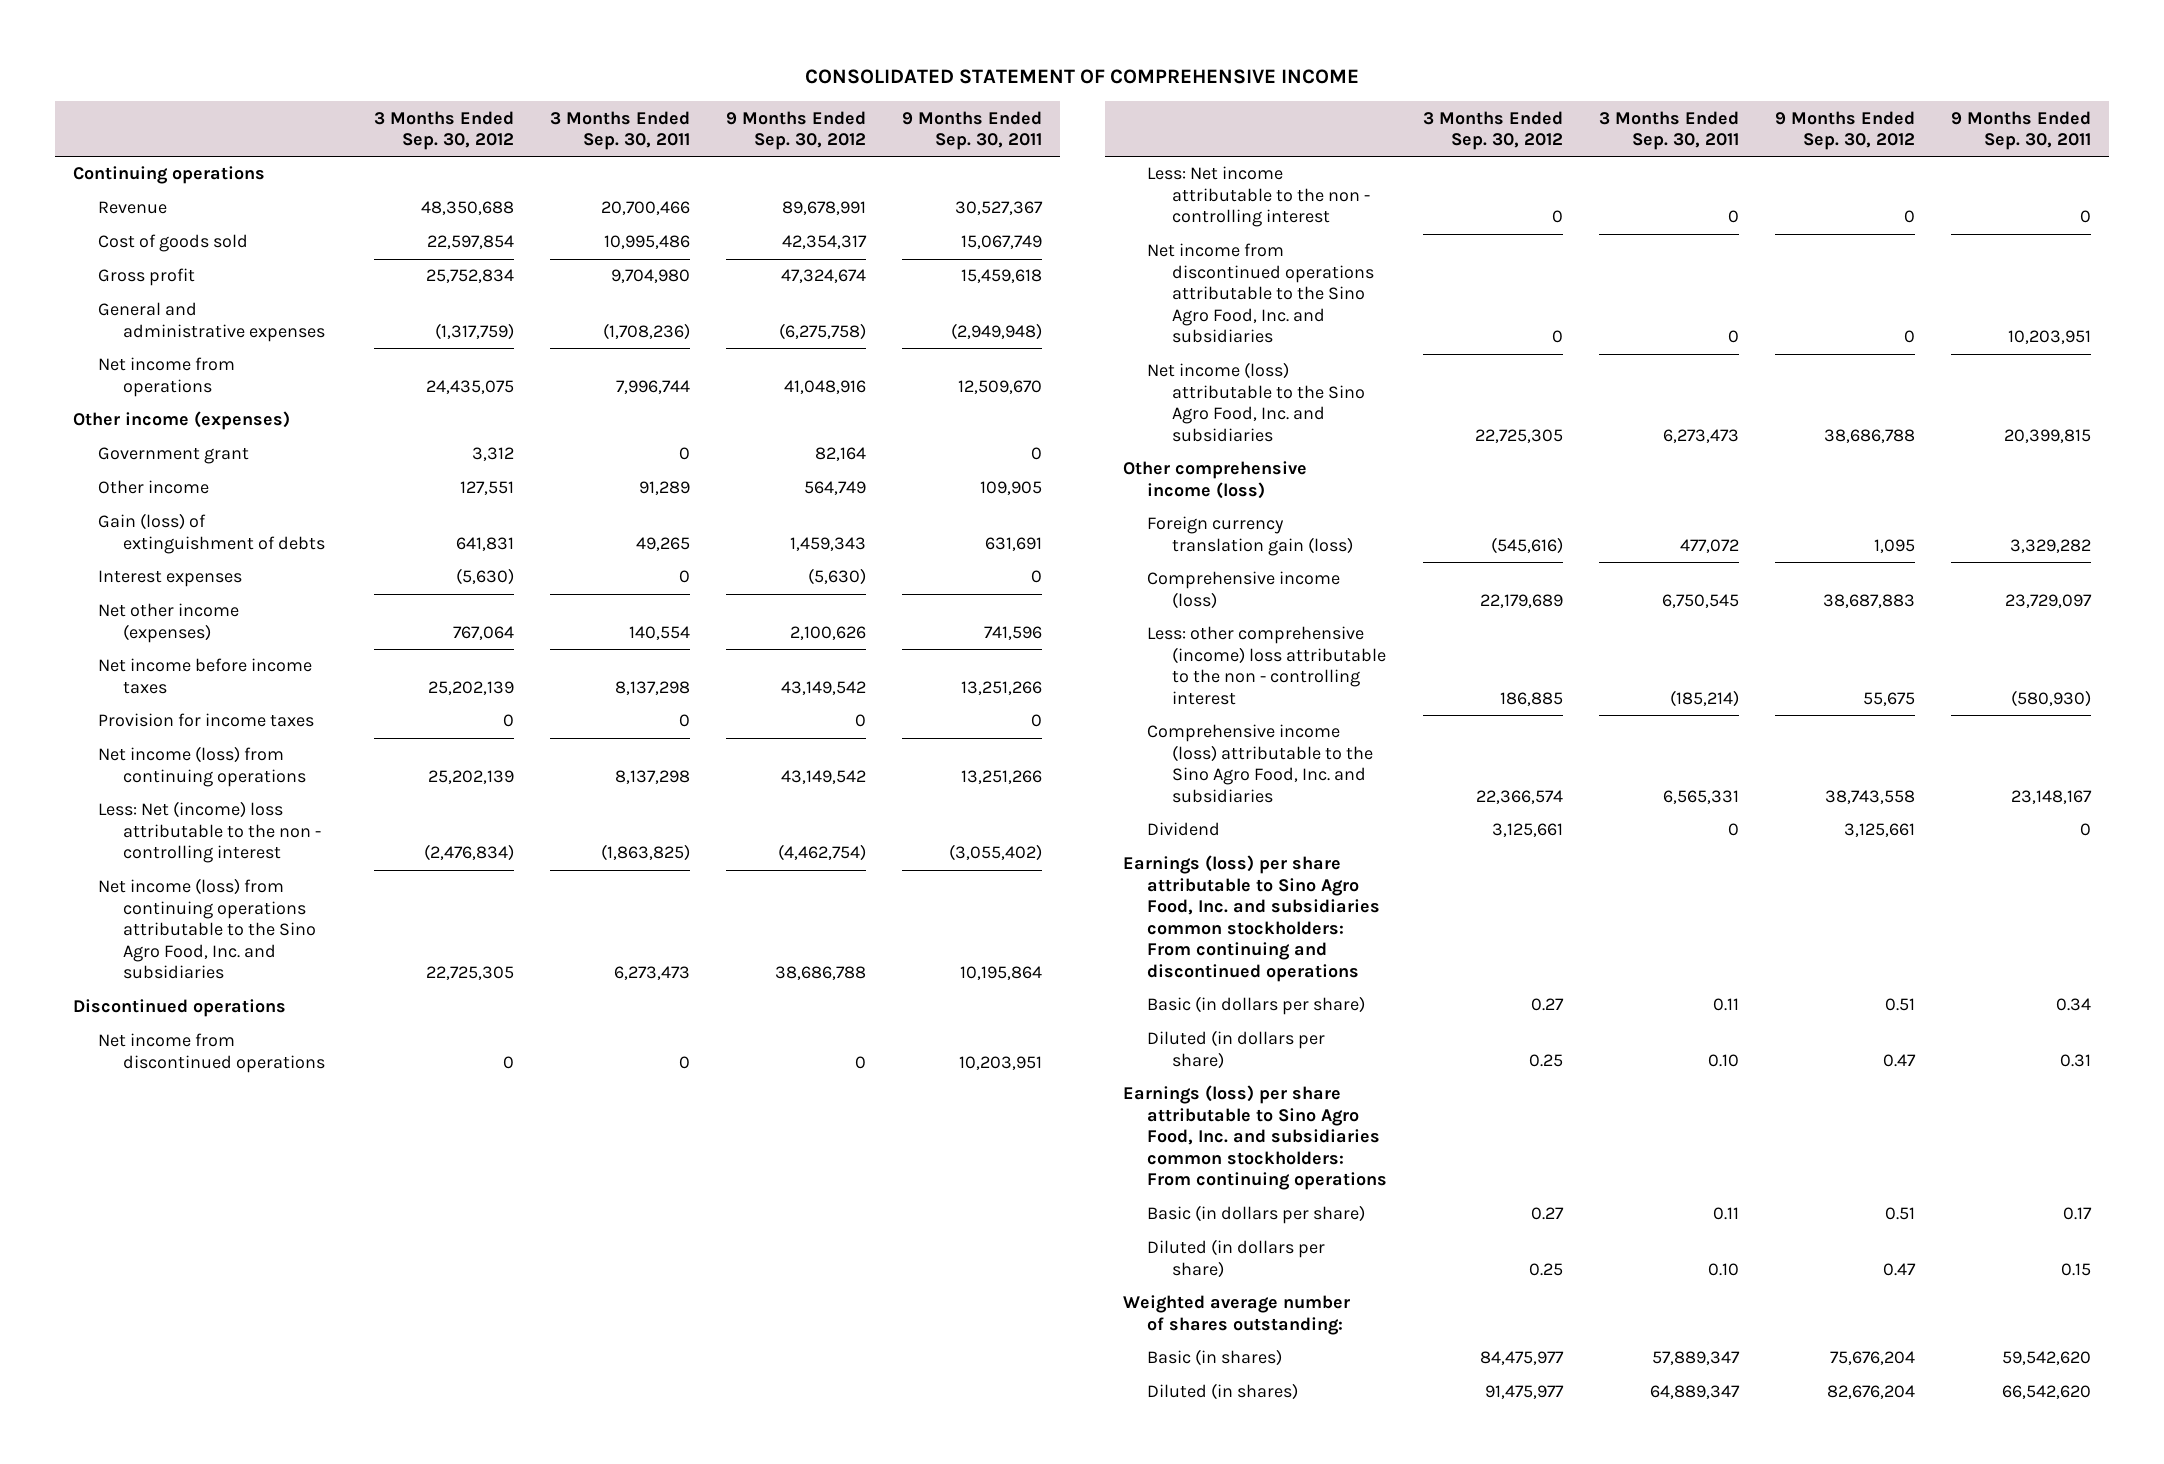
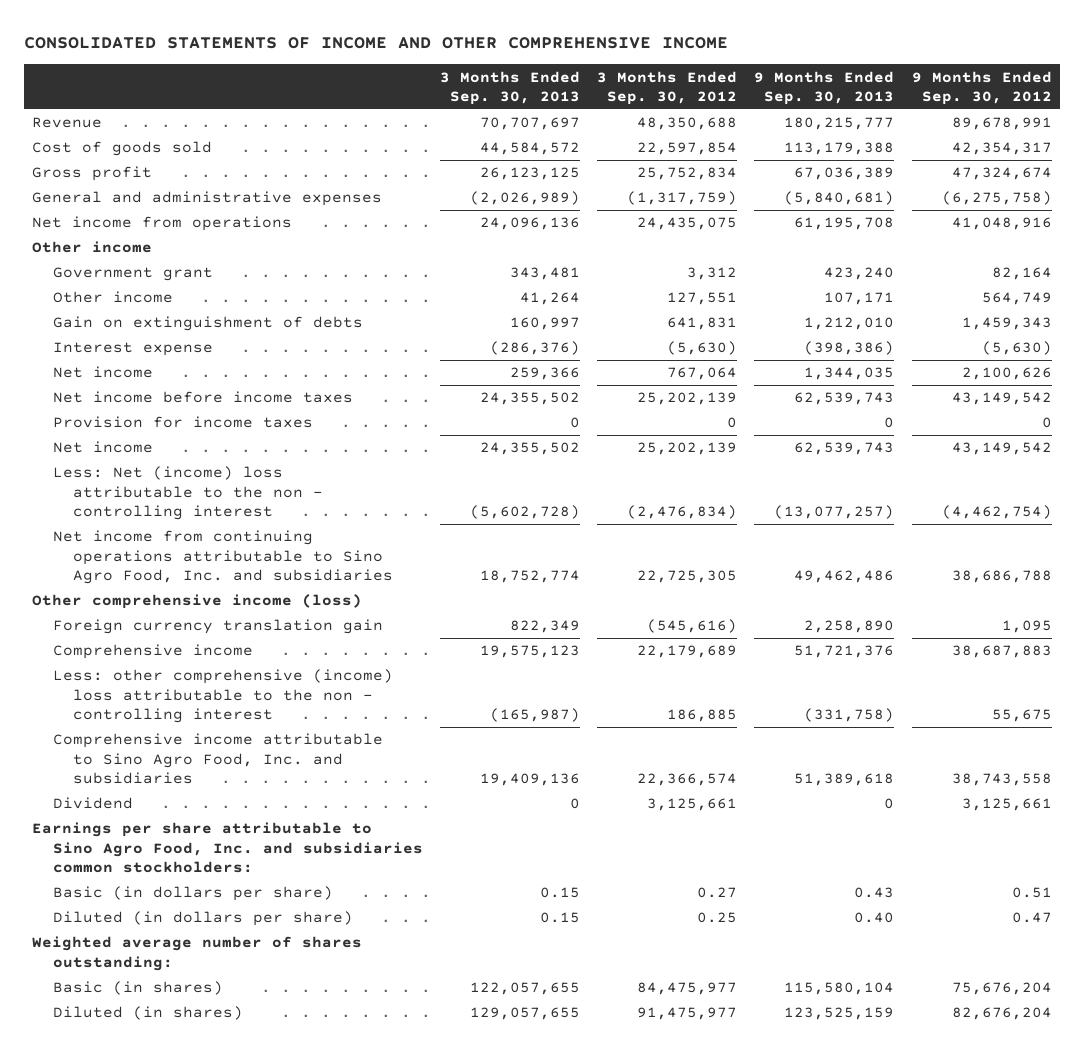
[805,69,1360,85] CONSOLIDATED STATEMENT OF COMPREHENSIVE INCOME -> [23,37,728,50] CONSOLIDATED STATEMENTS OF INCOME AND OTHER COMPREHENSIVE INCOME
[549,110,690,151] 3 Months Ended Sep. 30, 2011 -> none
[901,110,1042,151] 9 Months Ended Sep. 30, 2011 -> none
none -> [439,70,580,106] 3 Months Ended Sep. 30, 2013
none -> [754,70,895,106] 9 Months Ended Sep. 30, 2013
[73,166,266,185] Continuing operations -> none
[73,411,291,431] Other income (expenses) -> [32,241,153,254] Other income
[97,513,325,554] Gain (loss) of extinguishment of debts -> [52,316,363,332] Gain on extinguishment of debts
[97,570,242,588] Interest expenses -> [52,342,213,357] Interest expense
[97,603,239,643] Net other income (expenses) -> [52,366,153,379] Net income
[97,746,306,787] Net income (loss) from continuing operations -> [52,441,153,454] Net income
[73,999,287,1018] Discontinued operations -> none
[97,1033,325,1073] Net income from discontinued operations -> none
[1147,166,1370,228] Less: Net income attributable to the non - controlling interest -> none
[1147,243,1374,344] Net income from discontinued operations attributable to the Sino Agro Food, Inc. and subsidiaries -> none
[1147,362,1365,442] Net income (loss) attributable to the Sino Agro Food, Inc. and subsidiaries -> none
[97,878,316,980] Net income (loss) from continuing operations attributable to the Sino Agro Food, Inc. and subsidiaries -> [52,530,394,585] Net income from continuing operations attributable to Sino Agro Food, Inc. and subsidiaries
[1147,516,1353,556] Foreign currency translation gain (loss) -> [52,619,383,635] Foreign currency translation gain
[1147,571,1341,609] Comprehensive income (loss) -> [52,644,253,660] Comprehensive income
[1147,724,1373,803] Comprehensive income (loss) attributable to the Sino Agro Food, Inc. and subsidiaries -> [52,733,383,785] Comprehensive income attributable to Sino Agro Food, Inc. and subsidiaries
[1147,996,1366,1016] Basic (in dollars per share) -> none
[1147,1030,1326,1069] Diluted (in dollars per share) -> none
[1122,1085,1388,1191] Earnings (loss) per share attributable to Sino Agro Food, Inc. and subsidiaries common stockholders: From continuing operations -> none
[1122,855,1381,983] Earnings (loss) per share attributable to Sino Agro Food, Inc. and subsidiaries common stockholders: From continuing and discontinued operations -> [32,822,423,874] Earnings per share attributable to Sino Agro Food, Inc. and subsidiaries common stockholders:

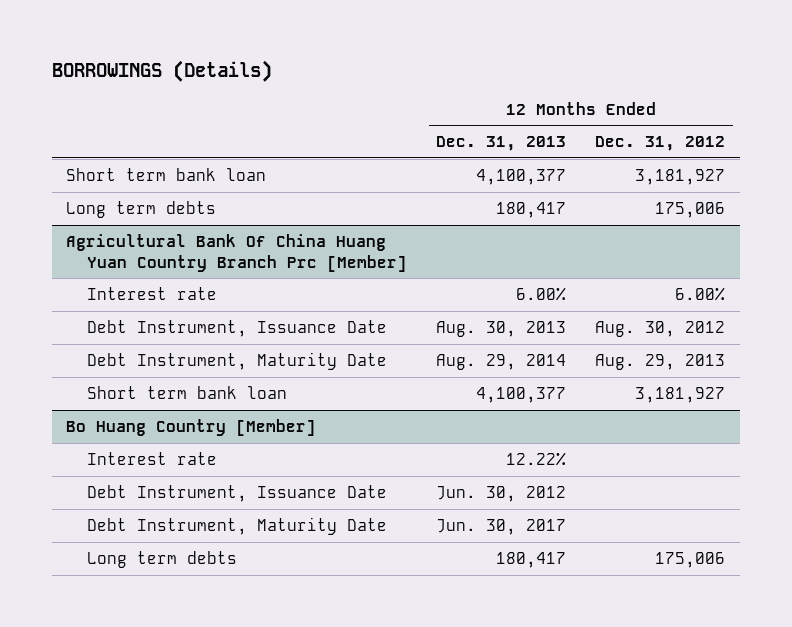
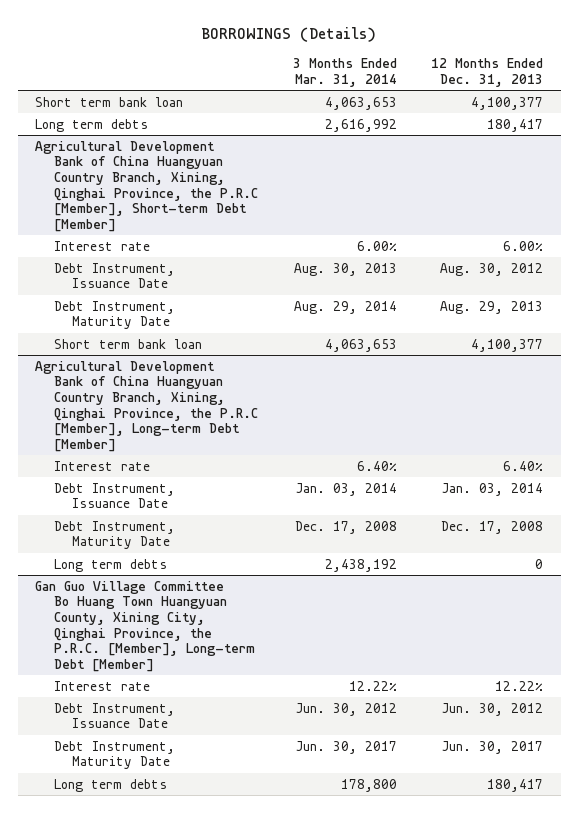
[595,136,726,152] Dec. 31, 2012 -> none
none -> [292,58,397,87] 3 Months Ended Mar. 31, 2014
[66,233,408,272] Agricultural Bank Of China Huang Yuan Country Branch Prc [Member] -> none
none -> [35,140,258,233] Agricultural Development Bank of China Huangyuan Country Branch, Xining, Qinghai Province, the P.R.C [Member], Short-term Debt [Member]
[436,320,567,337] Aug. 30, 2013 -> [440,262,544,276] Aug. 30, 2012
[436,353,567,370] Aug. 29, 2014 -> [440,300,544,314] Aug. 29, 2013
[66,418,317,436] Bo Huang Country [Member] -> none
none -> [35,360,258,453] Agricultural Development Bank of China Huangyuan Country Branch, Xining, Qinghai Province, the P.R.C [Member], Long-term Debt [Member]
none -> [53,460,150,471] Interest rate
none -> [53,482,175,509] Debt Instrument, Issuance Date
none -> [53,520,175,550] Debt Instrument, Maturity Date
none -> [53,558,167,572] Long term debts
none -> [35,580,255,673] Gan Guo Village Committee Bo Huang Town Huangyuan County, Xining City, Qinghai Province, the P.R.C. [Member], Long-term Debt [Member]

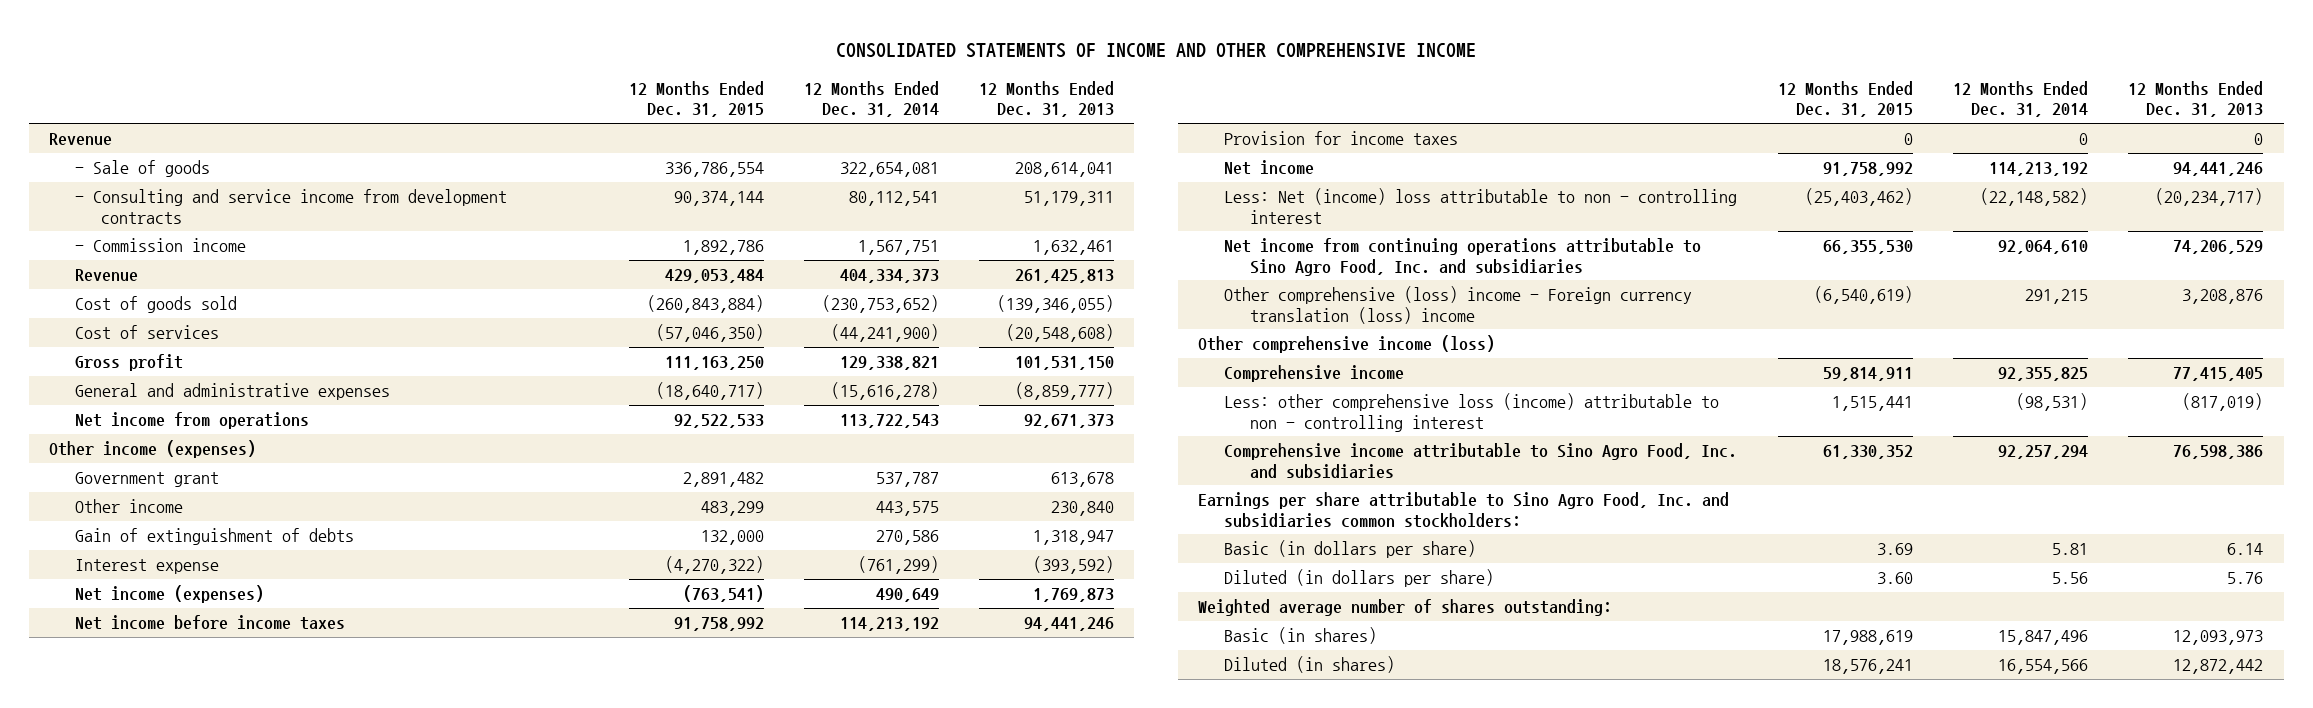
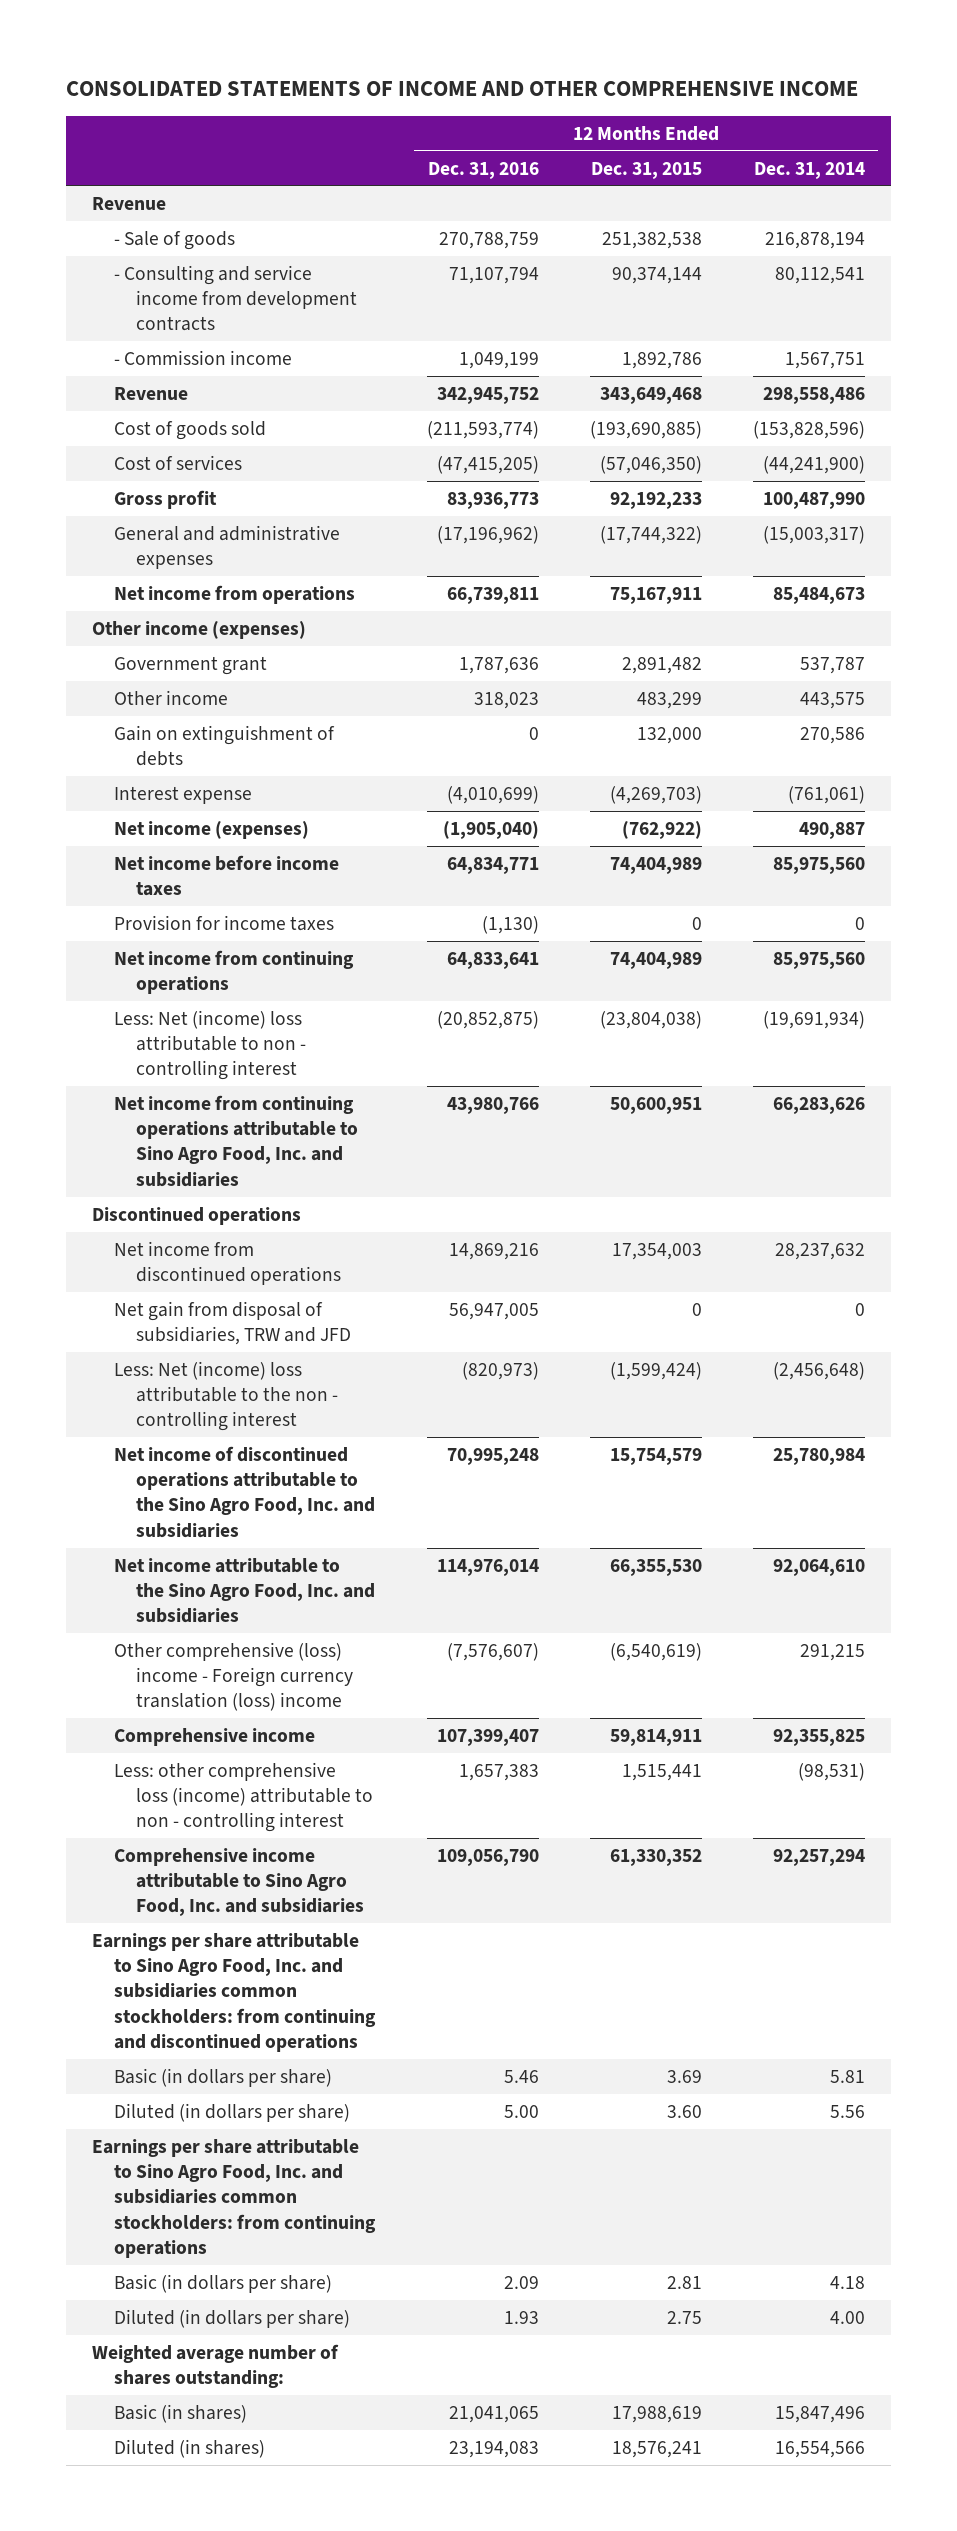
[979,80,1115,118] 12 Months Ended Dec. 31, 2013 -> none
none -> [427,161,539,179] Dec. 31, 2016
[664,161,764,177] 336,786,554 -> [602,231,703,249] 251,382,538
[839,161,939,177] 322,654,081 -> [765,231,866,249] 216,878,194
[664,268,764,283] 429,053,484 -> [600,386,703,404] 343,649,468
[839,268,939,283] 404,334,373 -> [763,386,866,404] 298,558,486
[646,294,764,313] (260,843,884) -> [590,420,703,439] (193,690,885)
[821,294,939,313] (230,753,652) -> [753,420,866,439] (153,828,596)
[664,355,764,370] 111,163,250 -> [610,491,703,509] 92,192,233
[839,355,939,370] 129,338,821 -> [763,491,866,509] 100,487,990
[655,381,764,400] (18,640,717) -> [600,525,703,544] (17,744,322)
[830,381,939,400] (15,616,278) -> [763,525,866,544] (15,003,317)
[673,413,764,428] 92,522,533 -> [610,586,703,604] 75,167,911
[839,413,939,428] 113,722,543 -> [773,586,866,604] 85,484,673
[75,527,355,545] Gain of extinguishment of debts -> [114,724,336,767] Gain on extinguishment of debts
[664,555,764,574] (4,270,322) -> [610,785,703,804] (4,269,703)
[857,555,939,574] (761,299) -> [788,785,866,804] (761,061)
[682,584,764,602] (763,541) -> [622,820,703,839] (762,922)
[875,587,939,602] 490,649 -> [799,821,866,839] 490,887
[673,616,764,631] 91,758,992 -> [610,856,703,874] 74,404,989
[839,616,939,631] 114,213,192 -> [773,856,866,874] 85,975,560
[1224,159,1315,175] Net income -> none
none -> [114,949,355,995] Net income from continuing operations
[1804,187,1913,206] (25,403,462) -> [600,1010,703,1029] (23,804,038)
[1980,187,2089,206] (22,148,582) -> [763,1010,866,1029] (19,691,934)
[1822,239,1913,254] 66,355,530 -> [610,1096,703,1114] 50,600,951
[1998,239,2089,254] 92,064,610 -> [773,1096,866,1114] 66,283,626
none -> [91,1206,301,1225] Discontinued operations
none -> [114,1240,342,1286] Net income from discontinued operations
none -> [114,1300,352,1346] Net gain from disposal of subsidiaries, TRW and JFD
none -> [114,1360,339,1432] Less: Net (income) loss attributable to the non - controlling interest
none -> [114,1445,376,1538] Net income of discontinued operations attributable to the Sino Agro Food, Inc. and subsidiaries
none -> [114,1557,376,1624] Net income attributable to the Sino Agro Food, Inc. and subsidiaries
[1198,334,1496,353] Other comprehensive income (loss) -> none
[1198,491,1730,528] Earnings per share attributable to Sino Agro Food, Inc. and subsidiaries common stockholders: -> [91,1932,377,2053] Earnings per share attributable to Sino Agro Food, Inc. and subsidiaries common stockholders: from continuing and discontinued operations
none -> [91,2138,377,2259] Earnings per share attributable to Sino Agro Food, Inc. and subsidiaries common stockholders: from continuing operations
none -> [114,2273,333,2293] Basic (in dollars per share)
none -> [114,2308,351,2328] Diluted (in dollars per share)

